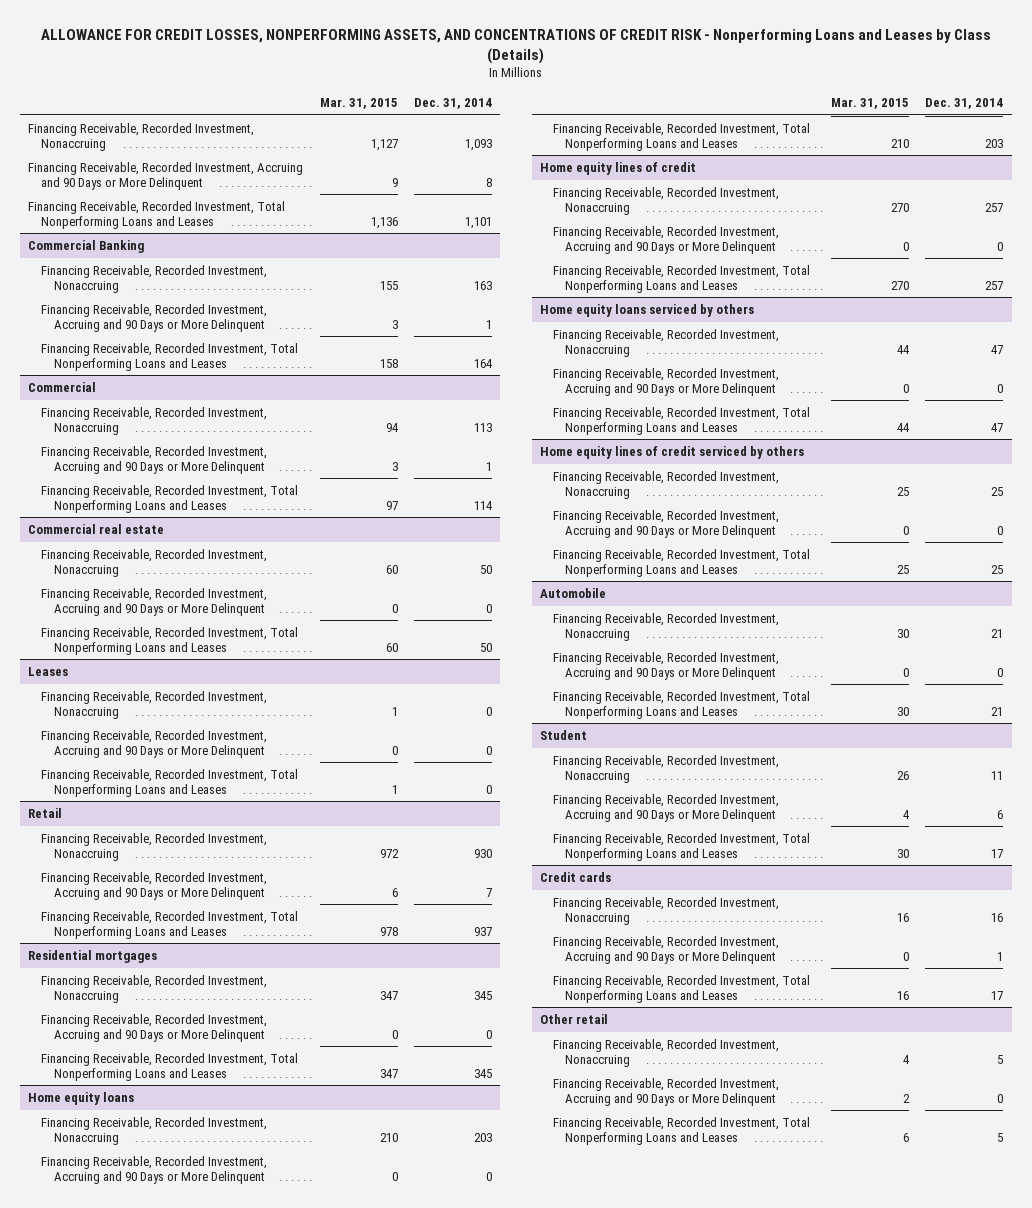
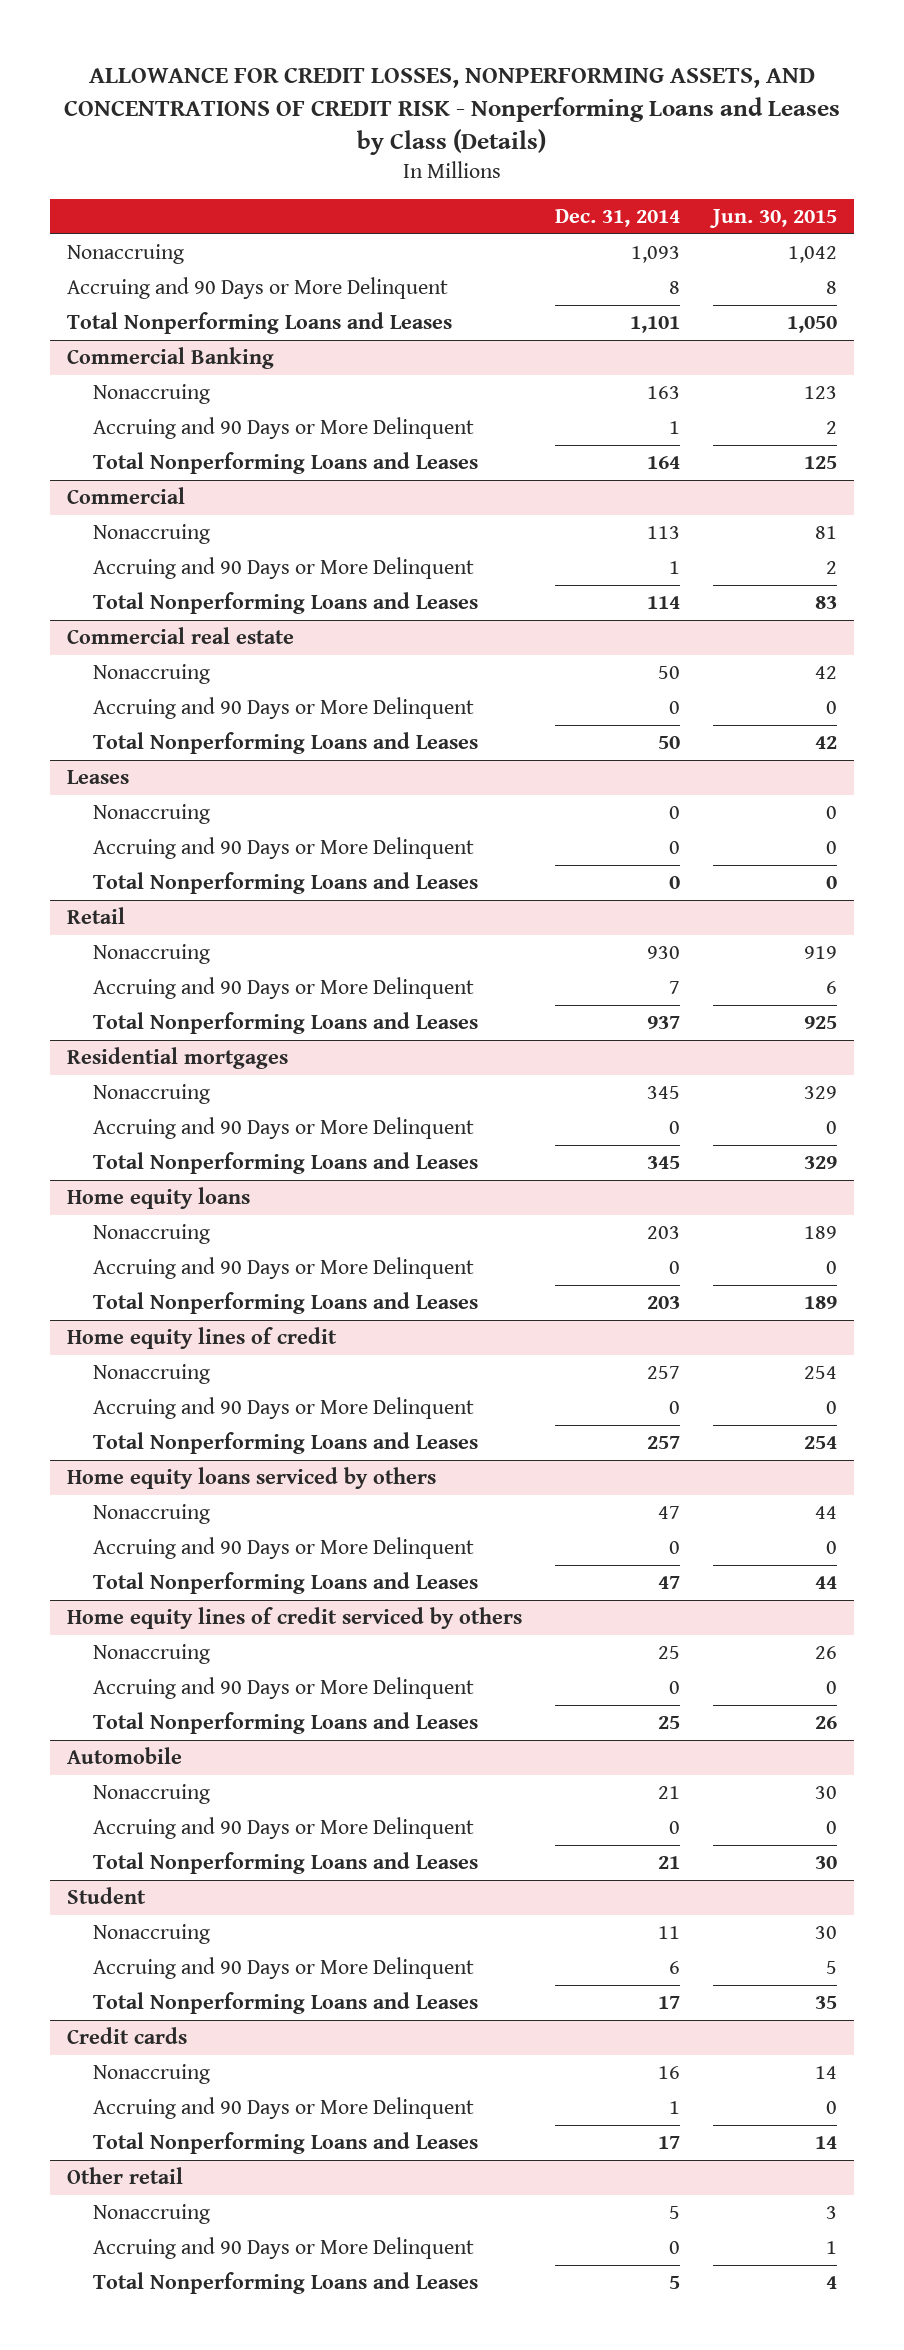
[319,98,398,110] Mar. 31, 2015 -> none
none -> [709,209,838,229] Jun. 30, 2015
[28,122,255,151] Financing Receivable, Recorded Investment, Nonaccruing -> [66,244,184,265] Nonaccruing
[28,161,304,190] Financing Receivable, Recorded Investment, Accruing and 90 Days or More Delinquent -> [66,277,448,300] Accruing and 90 Days or More Delinquent
[28,200,286,229] Financing Receivable, Recorded Investment, Total Nonperforming Loans and Leases -> [66,312,452,335] Total Nonperforming Loans and Leases
[41,264,268,293] Financing Receivable, Recorded Investment, Nonaccruing -> [93,384,211,405] Nonaccruing
[41,303,268,332] Financing Receivable, Recorded Investment, Accruing and 90 Days or More Delinquent -> [93,417,475,440] Accruing and 90 Days or More Delinquent
[41,342,299,371] Financing Receivable, Recorded Investment, Total Nonperforming Loans and Leases -> [93,452,479,475] Total Nonperforming Loans and Leases
[41,406,268,435] Financing Receivable, Recorded Investment, Nonaccruing -> [93,524,211,545] Nonaccruing
[41,445,268,474] Financing Receivable, Recorded Investment, Accruing and 90 Days or More Delinquent -> [93,557,475,580] Accruing and 90 Days or More Delinquent
[41,484,299,513] Financing Receivable, Recorded Investment, Total Nonperforming Loans and Leases -> [93,592,479,615] Total Nonperforming Loans and Leases
[41,548,268,577] Financing Receivable, Recorded Investment, Nonaccruing -> [93,664,211,685] Nonaccruing
[41,587,268,616] Financing Receivable, Recorded Investment, Accruing and 90 Days or More Delinquent -> [93,697,475,720] Accruing and 90 Days or More Delinquent
[41,626,299,655] Financing Receivable, Recorded Investment, Total Nonperforming Loans and Leases -> [93,732,479,755] Total Nonperforming Loans and Leases
[41,690,268,719] Financing Receivable, Recorded Investment, Nonaccruing -> [93,804,211,825] Nonaccruing
[41,729,268,758] Financing Receivable, Recorded Investment, Accruing and 90 Days or More Delinquent -> [93,837,475,860] Accruing and 90 Days or More Delinquent
[41,768,299,797] Financing Receivable, Recorded Investment, Total Nonperforming Loans and Leases -> [93,872,479,895] Total Nonperforming Loans and Leases
[41,832,268,861] Financing Receivable, Recorded Investment, Nonaccruing -> [93,944,211,965] Nonaccruing
[41,871,268,900] Financing Receivable, Recorded Investment, Accruing and 90 Days or More Delinquent -> [93,977,475,1000] Accruing and 90 Days or More Delinquent
[41,910,299,939] Financing Receivable, Recorded Investment, Total Nonperforming Loans and Leases -> [93,1012,479,1035] Total Nonperforming Loans and Leases
[41,974,268,1003] Financing Receivable, Recorded Investment, Nonaccruing -> [93,1084,211,1105] Nonaccruing
[41,1013,268,1042] Financing Receivable, Recorded Investment, Accruing and 90 Days or More Delinquent -> [93,1117,475,1140] Accruing and 90 Days or More Delinquent
[41,1052,299,1081] Financing Receivable, Recorded Investment, Total Nonperforming Loans and Leases -> [93,1152,479,1175] Total Nonperforming Loans and Leases
[41,1116,268,1145] Financing Receivable, Recorded Investment, Nonaccruing -> [93,1224,211,1245] Nonaccruing
[41,1155,268,1184] Financing Receivable, Recorded Investment, Accruing and 90 Days or More Delinquent -> [93,1257,475,1280] Accruing and 90 Days or More Delinquent
[552,122,810,151] Financing Receivable, Recorded Investment, Total Nonperforming Loans and Leases -> [93,1292,479,1315] Total Nonperforming Loans and Leases
[552,186,779,215] Financing Receivable, Recorded Investment, Nonaccruing -> [93,1364,211,1385] Nonaccruing
[552,225,779,254] Financing Receivable, Recorded Investment, Accruing and 90 Days or More Delinquent -> [93,1397,475,1420] Accruing and 90 Days or More Delinquent
[552,264,810,293] Financing Receivable, Recorded Investment, Total Nonperforming Loans and Leases -> [93,1432,479,1455] Total Nonperforming Loans and Leases
[552,328,779,357] Financing Receivable, Recorded Investment, Nonaccruing -> [93,1504,211,1525] Nonaccruing
[552,367,779,396] Financing Receivable, Recorded Investment, Accruing and 90 Days or More Delinquent -> [93,1537,475,1560] Accruing and 90 Days or More Delinquent
[552,406,810,435] Financing Receivable, Recorded Investment, Total Nonperforming Loans and Leases -> [93,1572,479,1595] Total Nonperforming Loans and Leases
[552,470,779,499] Financing Receivable, Recorded Investment, Nonaccruing -> [93,1644,211,1665] Nonaccruing
[552,509,779,538] Financing Receivable, Recorded Investment, Accruing and 90 Days or More Delinquent -> [93,1677,475,1700] Accruing and 90 Days or More Delinquent
[552,548,810,577] Financing Receivable, Recorded Investment, Total Nonperforming Loans and Leases -> [93,1712,479,1735] Total Nonperforming Loans and Leases
[552,612,779,641] Financing Receivable, Recorded Investment, Nonaccruing -> [93,1784,211,1805] Nonaccruing
[552,651,779,680] Financing Receivable, Recorded Investment, Accruing and 90 Days or More Delinquent -> [93,1817,475,1840] Accruing and 90 Days or More Delinquent
[552,690,810,719] Financing Receivable, Recorded Investment, Total Nonperforming Loans and Leases -> [93,1852,479,1875] Total Nonperforming Loans and Leases
[552,754,779,783] Financing Receivable, Recorded Investment, Nonaccruing -> [93,1924,211,1945] Nonaccruing
[552,793,779,822] Financing Receivable, Recorded Investment, Accruing and 90 Days or More Delinquent -> [93,1957,475,1980] Accruing and 90 Days or More Delinquent
[552,832,810,861] Financing Receivable, Recorded Investment, Total Nonperforming Loans and Leases -> [93,1992,479,2015] Total Nonperforming Loans and Leases
[552,896,779,925] Financing Receivable, Recorded Investment, Nonaccruing -> [93,2064,211,2085] Nonaccruing
[552,935,779,964] Financing Receivable, Recorded Investment, Accruing and 90 Days or More Delinquent -> [93,2097,475,2120] Accruing and 90 Days or More Delinquent
[552,974,810,1003] Financing Receivable, Recorded Investment, Total Nonperforming Loans and Leases -> [93,2132,479,2155] Total Nonperforming Loans and Leases
[552,1038,779,1067] Financing Receivable, Recorded Investment, Nonaccruing -> [93,2204,211,2225] Nonaccruing
[552,1077,779,1106] Financing Receivable, Recorded Investment, Accruing and 90 Days or More Delinquent -> [93,2237,475,2260] Accruing and 90 Days or More Delinquent
[552,1116,810,1145] Financing Receivable, Recorded Investment, Total Nonperforming Loans and Leases -> [93,2272,479,2295] Total Nonperforming Loans and Leases

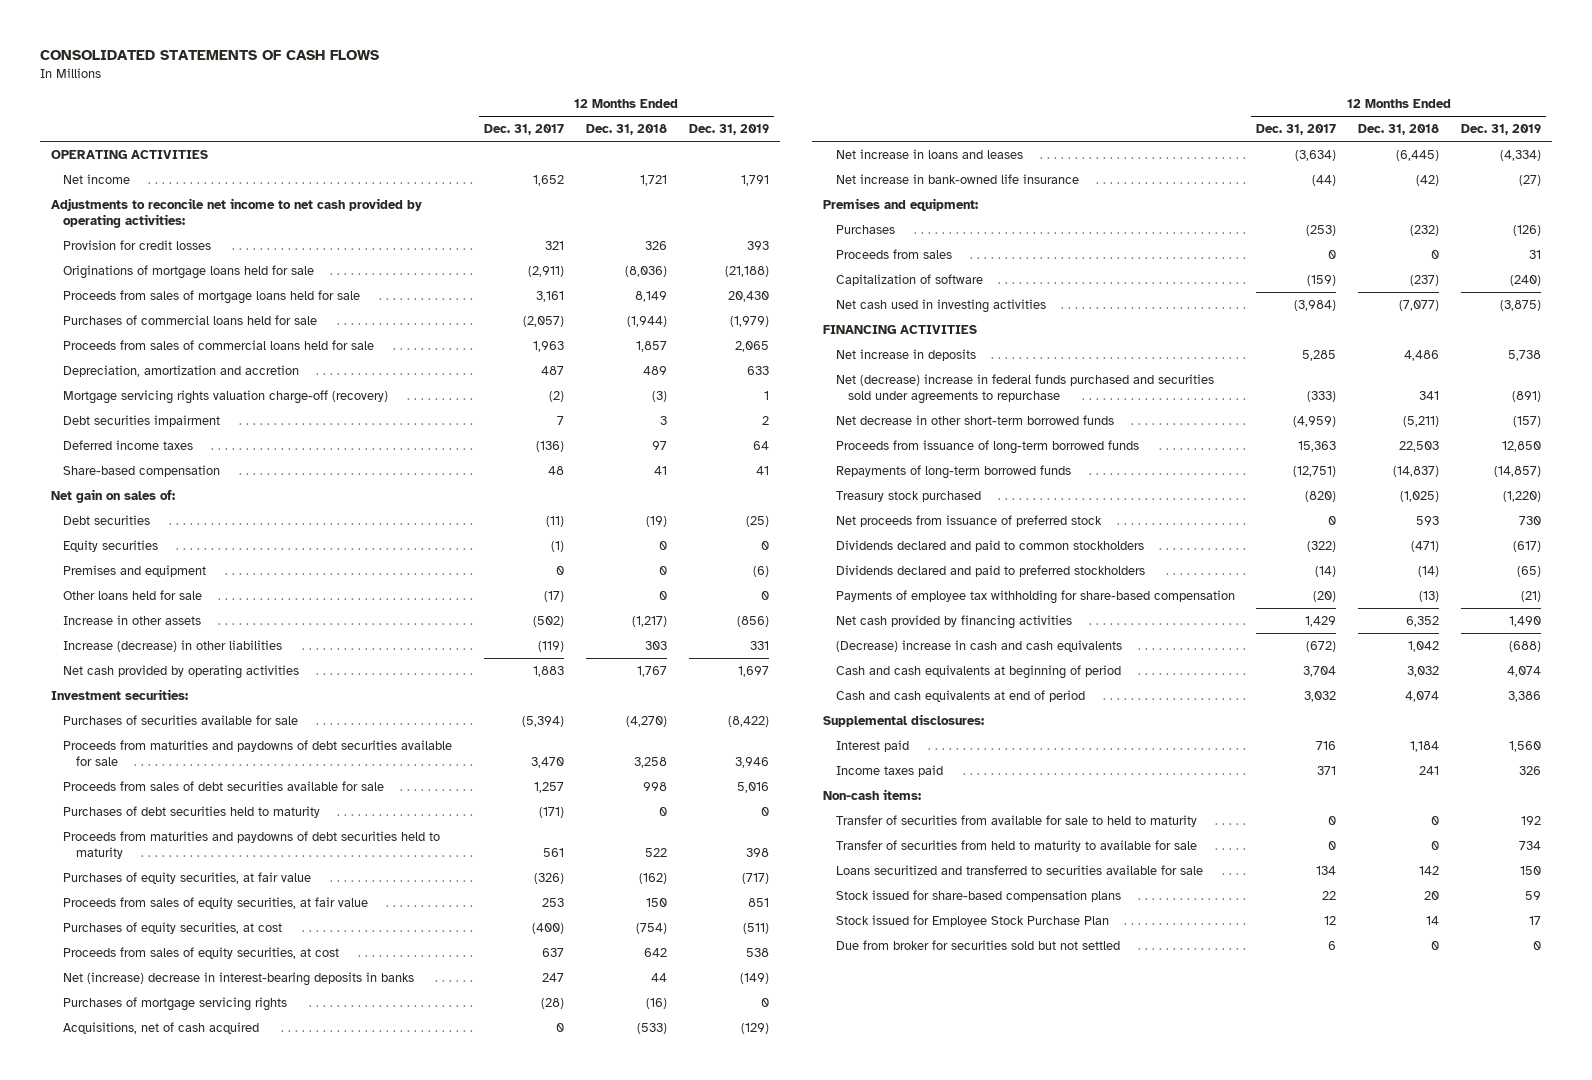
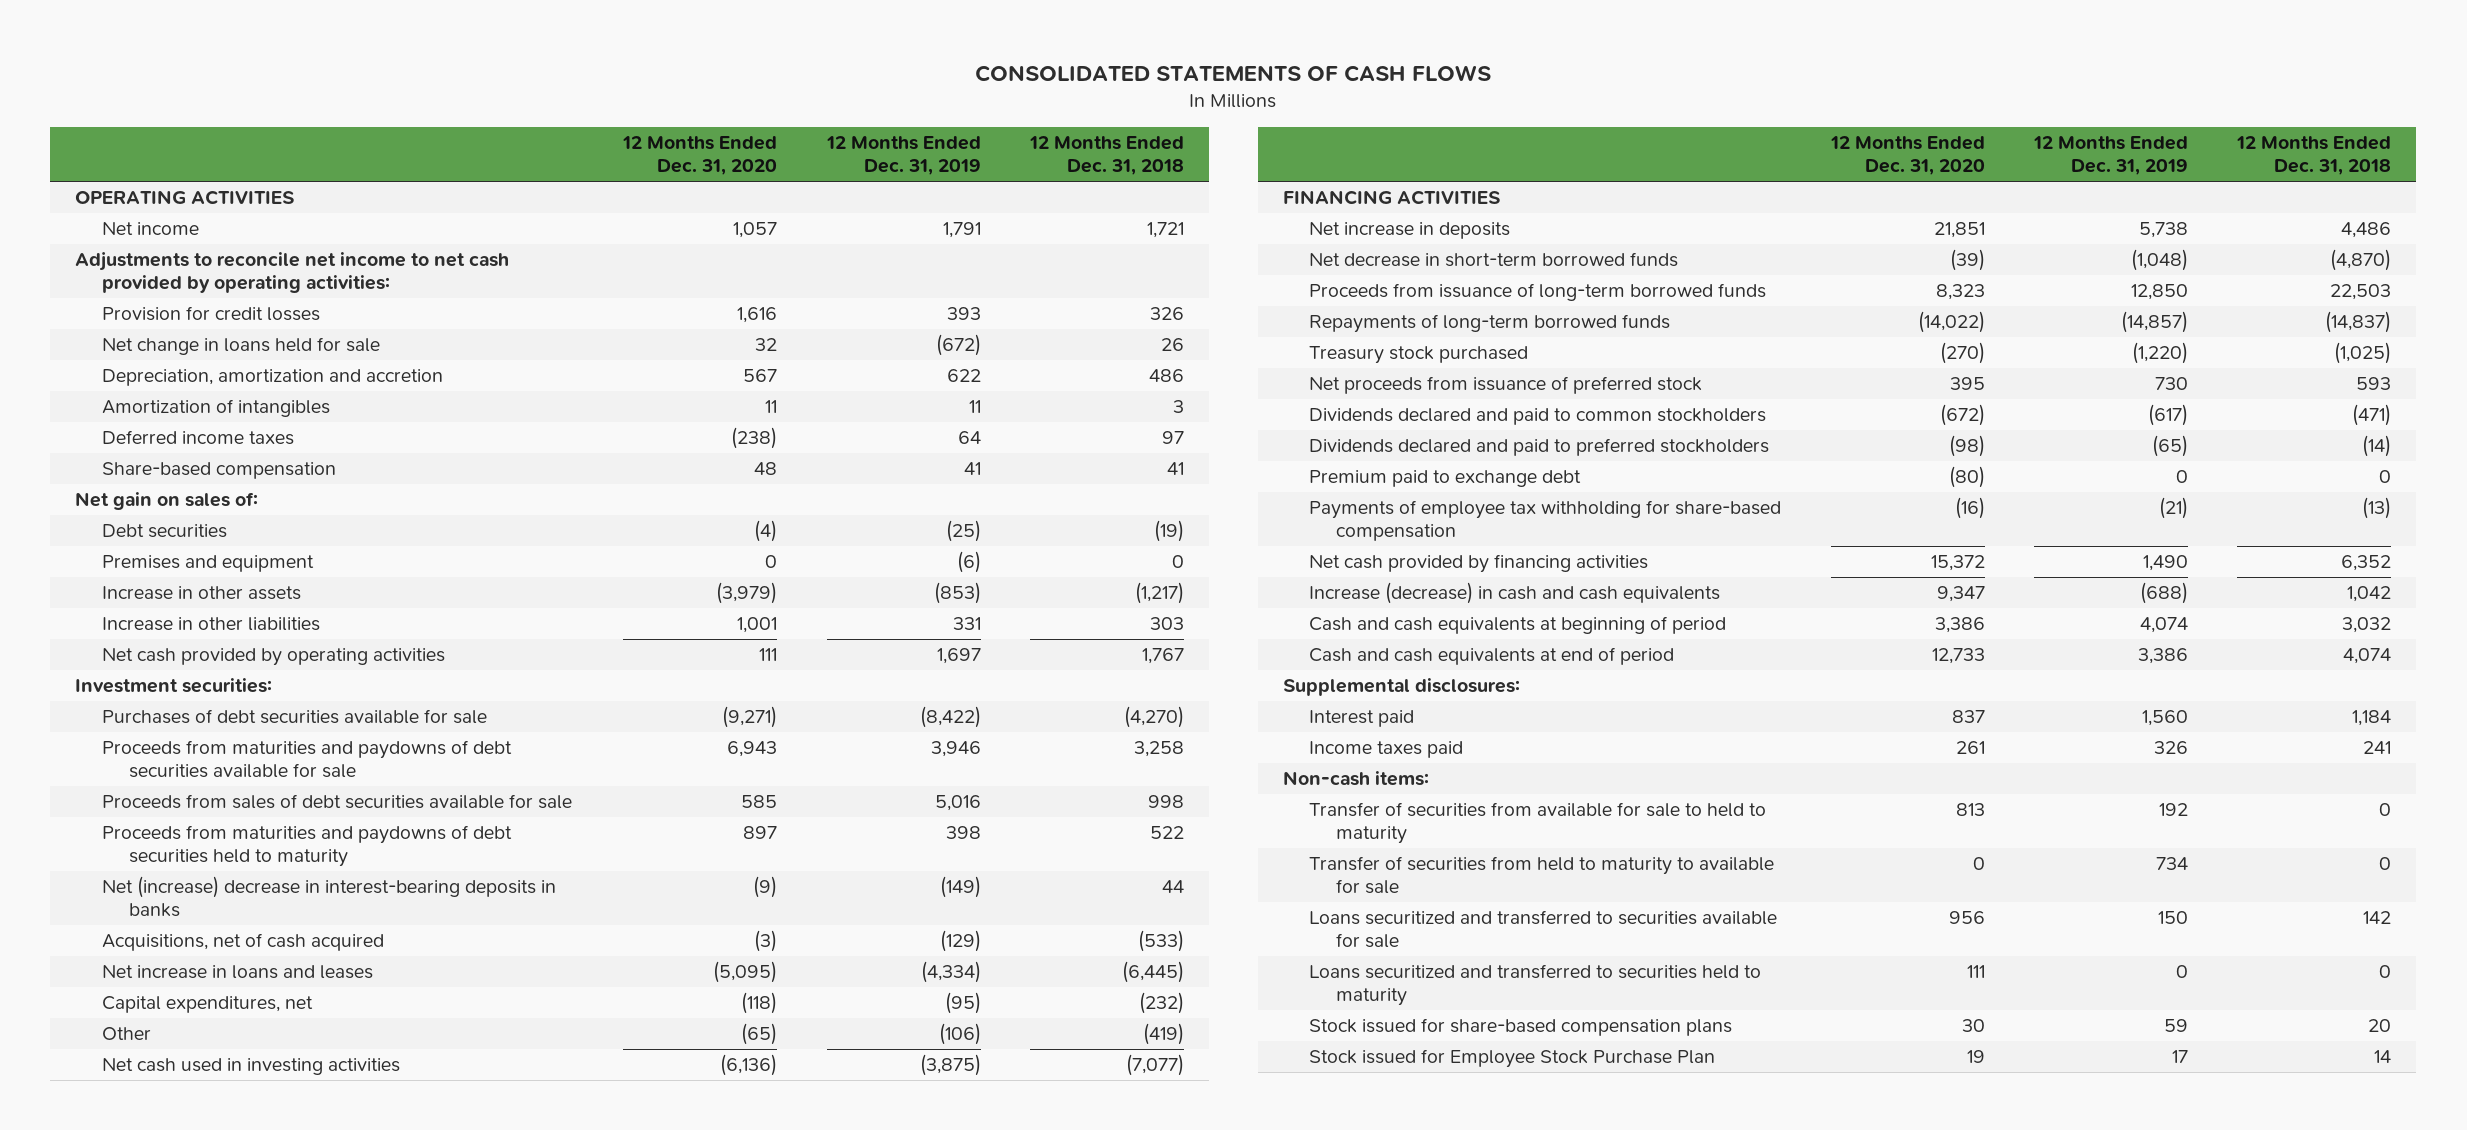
[484,124,565,136] Dec. 31, 2017 -> none
none -> [622,136,778,176] 12 Months Ended Dec. 31, 2020
[63,264,315,279] Originations of mortgage loans held for sale -> none
[63,289,361,304] Proceeds from sales of mortgage loans held for sale -> none
[63,314,318,325] Purchases of commercial loans held for sale -> none
[63,339,375,350] Proceeds from sales of commercial loans held for sale -> none
[63,389,389,404] Mortgage servicing rights valuation charge-off (recovery) -> none
[63,414,221,427] Debt securities impairment -> none
none -> [102,337,381,356] Net change in loans held for sale
[642,365,667,375] 489 -> [1149,369,1185,383] 486
[746,365,769,375] 633 -> [946,369,981,383] 622
none -> [102,399,331,418] Amortization of intangibles
[63,539,159,552] Equity securities -> none
[63,589,203,600] Other loans held for sale -> none
[736,615,769,627] (856) -> [933,582,981,605] (853)
[63,639,283,652] Increase (decrease) in other liabilities -> [102,617,321,632] Increase in other liabilities
[63,714,299,725] Purchases of securities available for sale -> [102,709,488,725] Purchases of debt securities available for sale
[63,805,321,818] Purchases of debt securities held to maturity -> none
[63,871,312,884] Purchases of equity securities, at fair value -> none
[63,896,369,909] Proceeds from sales of equity securities, at fair value -> none
[63,921,283,934] Purchases of equity securities, at cost -> none
[63,946,340,959] Proceeds from sales of equity securities, at cost -> none
[63,996,288,1011] Purchases of mortgage servicing rights -> none
[835,173,1079,184] Net increase in bank-owned life insurance -> none
[823,197,979,211] Premises and equipment: -> none
[835,224,895,234] Purchases -> none
[835,248,952,259] Proceeds from sales -> none
[835,273,983,286] Capitalization of software -> none
none -> [102,996,314,1014] Capital expenditures, net
none -> [102,1027,152,1041] Other
[835,373,1214,404] Net (decrease) increase in federal funds purchased and securities sold under agreements to repurchase -> none
[835,414,1114,425] Net decrease in other short-term borrowed funds -> [1309,252,1679,268] Net decrease in short-term borrowed funds
[1403,415,1440,427] (5,211) -> [2330,249,2392,272] (4,870)
[1512,415,1541,427] (157) -> [2131,249,2189,272] (1,048)
none -> [1309,470,1582,488] Premium paid to exchange debt
[835,639,1122,652] (Decrease) increase in cash and cash equivalents -> [1309,582,1721,605] Increase (decrease) in cash and cash equivalents
none -> [1309,964,1762,1007] Loans securitized and transferred to securities held to maturity
[835,939,1120,950] Due from broker for securities sold but not settled -> none

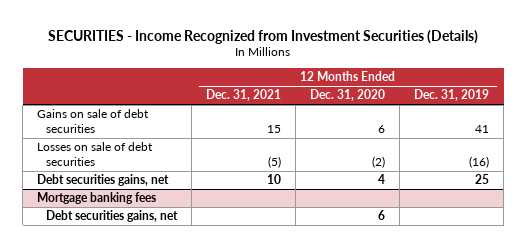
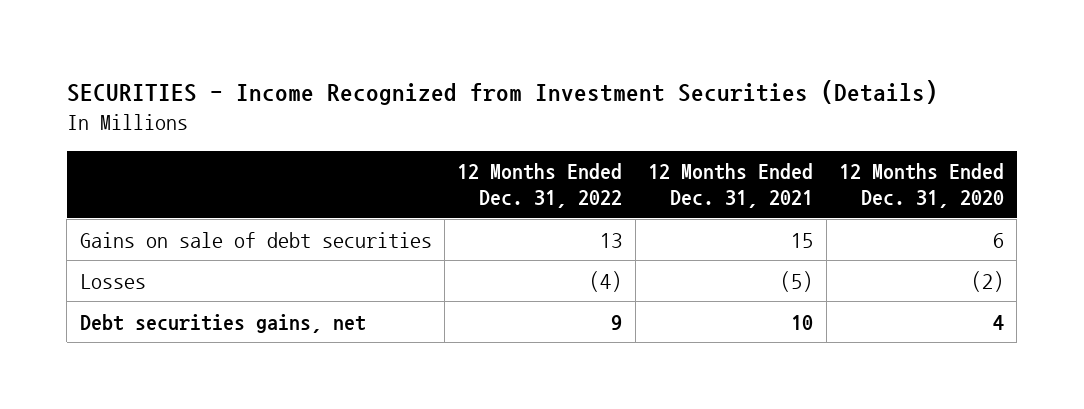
[414,89,490,102] Dec. 31, 2019 -> none
none -> [457,163,623,208] 12 Months Ended Dec. 31, 2022
[37,142,154,166] Losses on sale of debt securities -> [79,273,146,289] Losses
[37,192,157,205] Mortgage banking fees -> none
[46,210,179,223] Debt securities gains, net -> none

